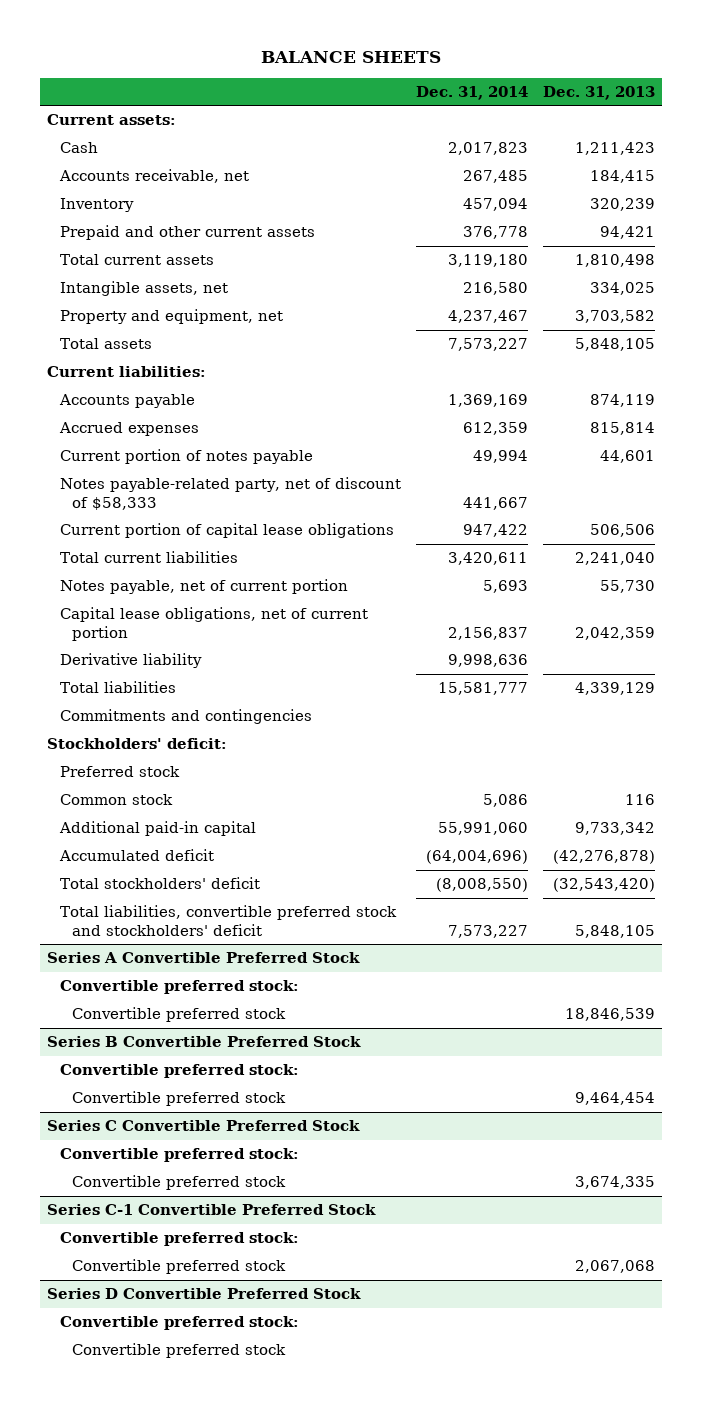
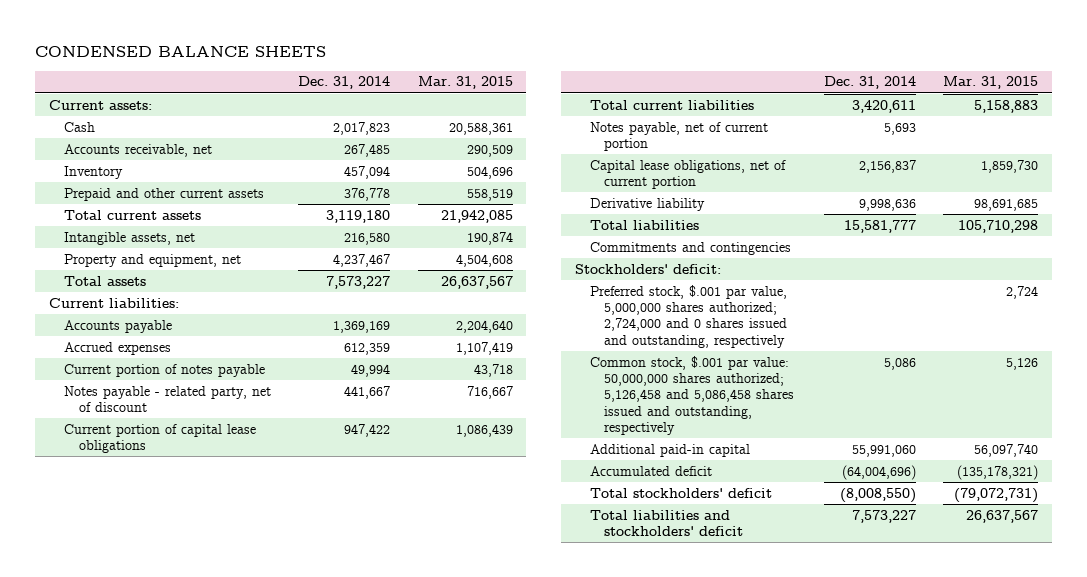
[260,50,441,63] BALANCE SHEETS -> [35,45,327,57] CONDENSED BALANCE SHEETS
[542,85,655,100] Dec. 31, 2013 -> none
none -> [417,76,513,90] Mar. 31, 2015
[59,477,401,510] Notes payable-related party, net of discount of $58,333 -> [63,385,271,413] Notes payable - related party, net of discount
[59,766,180,778] Preferred stock -> [589,284,788,348] Preferred stock, $.001 par value, 5,000,000 shares authorized; 2,724,000 and 0 shares issued and outstanding, respectively
[59,794,173,806] Common stock -> [589,355,795,435] Common stock, $.001 par value: 50,000,000 shares authorized; 5,126,458 and 5,086,458 shares issued and outstanding, respectively
[47,952,361,964] Series A Convertible Preferred Stock -> none
[59,980,299,995] Convertible preferred stock: -> none
[72,1007,287,1023] Convertible preferred stock -> none
[47,1036,362,1048] Series B Convertible Preferred Stock -> none
[59,1064,299,1079] Convertible preferred stock: -> none
[72,1091,287,1107] Convertible preferred stock -> none
[47,1120,361,1132] Series C Convertible Preferred Stock -> none
[59,1148,299,1163] Convertible preferred stock: -> none
[72,1175,287,1191] Convertible preferred stock -> none
[47,1204,377,1216] Series C-1 Convertible Preferred Stock -> none
[59,1232,299,1247] Convertible preferred stock: -> none
[72,1259,287,1275] Convertible preferred stock -> none
[47,1288,362,1300] Series D Convertible Preferred Stock -> none
[59,1316,299,1331] Convertible preferred stock: -> none
[72,1343,287,1359] Convertible preferred stock -> none
[59,905,397,936] Total liabilities, convertible preferred stock and stockholders' deficit -> [589,509,744,537] Total liabilities and stockholders' deficit

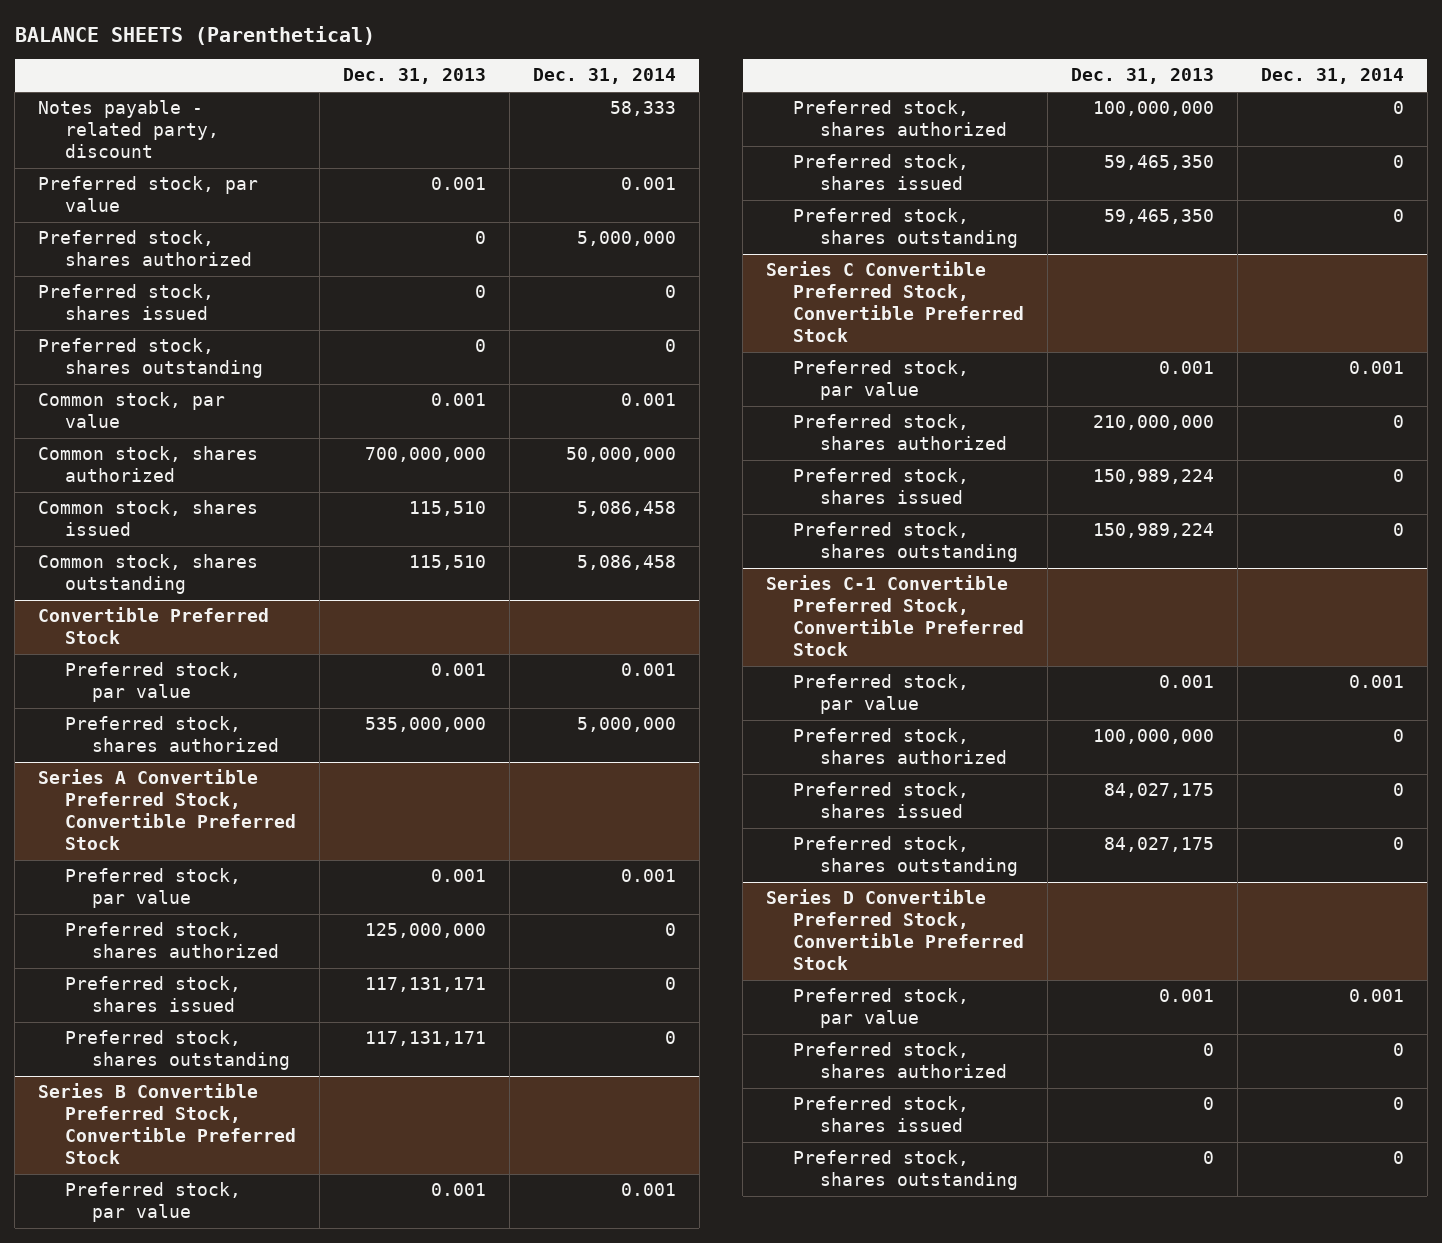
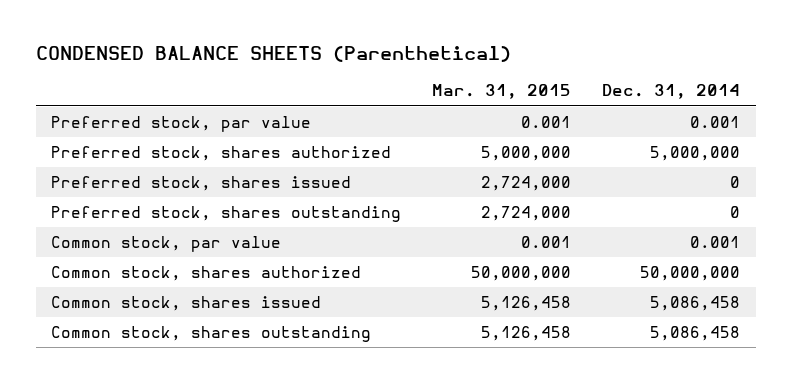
[14,25,375,45] BALANCE SHEETS (Parenthetical) -> [35,45,511,62] CONDENSED BALANCE SHEETS (Parenthetical)
[343,68,487,85] Dec. 31, 2013 -> none
none -> [432,84,572,100] Mar. 31, 2015
[38,100,220,158] Notes payable - related party, discount -> none
[38,607,270,645] Convertible Preferred Stock -> none
[65,662,242,703] Preferred stock, par value -> none
[65,716,279,753] Preferred stock, shares authorized -> none
[38,769,297,850] Series A Convertible Preferred Stock, Convertible Preferred Stock -> none
[65,868,242,909] Preferred stock, par value -> none
[65,922,279,959] Preferred stock, shares authorized -> none
[65,976,242,1013] Preferred stock, shares issued -> none
[65,1030,290,1071] Preferred stock, shares outstanding -> none
[38,1083,297,1164] Series B Convertible Preferred Stock, Convertible Preferred Stock -> none
[65,1182,242,1223] Preferred stock, par value -> none
[792,100,1007,137] Preferred stock, shares authorized -> none
[792,154,969,191] Preferred stock, shares issued -> none
[792,208,1018,249] Preferred stock, shares outstanding -> none
[766,261,1024,342] Series C Convertible Preferred Stock, Convertible Preferred Stock -> none
[792,360,969,401] Preferred stock, par value -> none
[792,414,1007,451] Preferred stock, shares authorized -> none
[792,468,969,505] Preferred stock, shares issued -> none
[792,522,1018,563] Preferred stock, shares outstanding -> none
[766,575,1024,656] Series C-1 Convertible Preferred Stock, Convertible Preferred Stock -> none
[792,674,969,715] Preferred stock, par value -> none
[792,728,1007,765] Preferred stock, shares authorized -> none
[792,782,969,819] Preferred stock, shares issued -> none
[792,836,1018,877] Preferred stock, shares outstanding -> none
[766,889,1024,970] Series D Convertible Preferred Stock, Convertible Preferred Stock -> none
[792,988,969,1029] Preferred stock, par value -> none
[792,1042,1007,1079] Preferred stock, shares authorized -> none
[792,1096,969,1133] Preferred stock, shares issued -> none
[792,1150,1018,1191] Preferred stock, shares outstanding -> none

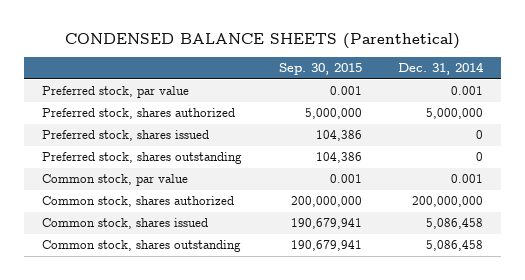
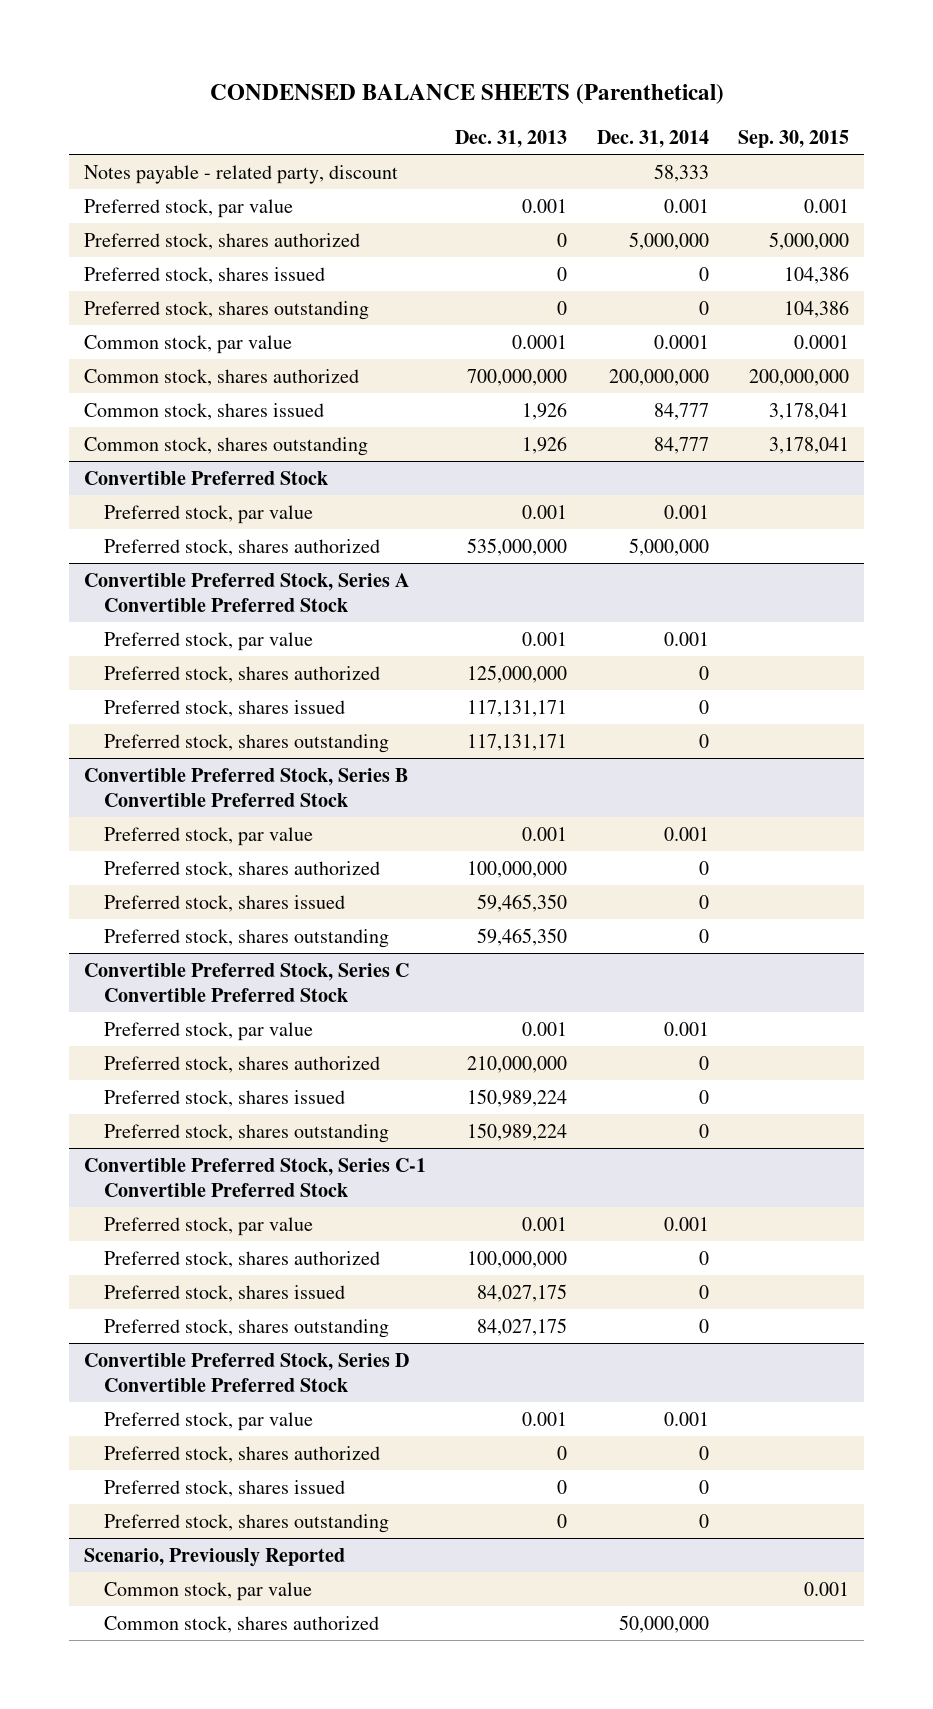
none -> [455,129,568,148] Dec. 31, 2013
none -> [83,164,398,184] Notes payable - related party, discount
[329,174,362,184] 0.001 -> [794,334,850,349] 0.0001
[450,174,483,184] 0.001 -> [653,334,709,349] 0.0001
[290,218,362,230] 190,679,941 -> [769,402,850,420] 3,178,041
[425,218,483,230] 5,086,458 -> [653,402,709,420] 84,777
[290,240,362,252] 190,679,941 -> [769,436,850,454] 3,178,041
[425,240,483,252] 5,086,458 -> [653,436,709,454] 84,777
none -> [83,470,328,485] Convertible Preferred Stock
none -> [104,504,314,524] Preferred stock, par value
none -> [104,538,381,556] Preferred stock, shares authorized
none -> [83,572,409,612] Convertible Preferred Stock, Series A Convertible Preferred Stock
none -> [104,631,314,651] Preferred stock, par value
none -> [104,665,381,683] Preferred stock, shares authorized
none -> [104,699,346,717] Preferred stock, shares issued
none -> [104,733,390,753] Preferred stock, shares outstanding
none -> [83,767,408,807] Convertible Preferred Stock, Series B Convertible Preferred Stock
none -> [104,826,314,846] Preferred stock, par value
none -> [104,860,381,878] Preferred stock, shares authorized
none -> [104,894,346,912] Preferred stock, shares issued
none -> [104,928,390,948] Preferred stock, shares outstanding
none -> [83,962,409,1002] Convertible Preferred Stock, Series C Convertible Preferred Stock
none -> [104,1021,314,1041] Preferred stock, par value
none -> [104,1055,381,1073] Preferred stock, shares authorized
none -> [104,1089,346,1107] Preferred stock, shares issued
none -> [104,1123,390,1143] Preferred stock, shares outstanding
none -> [83,1157,426,1197] Convertible Preferred Stock, Series C-1 Convertible Preferred Stock
none -> [104,1216,314,1236] Preferred stock, par value
none -> [104,1250,381,1268] Preferred stock, shares authorized
none -> [104,1284,346,1302] Preferred stock, shares issued
none -> [104,1318,390,1338] Preferred stock, shares outstanding
none -> [83,1352,409,1392] Convertible Preferred Stock, Series D Convertible Preferred Stock
none -> [104,1411,314,1431] Preferred stock, par value
none -> [104,1445,381,1463] Preferred stock, shares authorized
none -> [104,1479,346,1497] Preferred stock, shares issued
none -> [104,1513,390,1533] Preferred stock, shares outstanding
none -> [83,1547,345,1567] Scenario, Previously Reported
none -> [104,1581,313,1601] Common stock, par value
none -> [104,1615,380,1633] Common stock, shares authorized

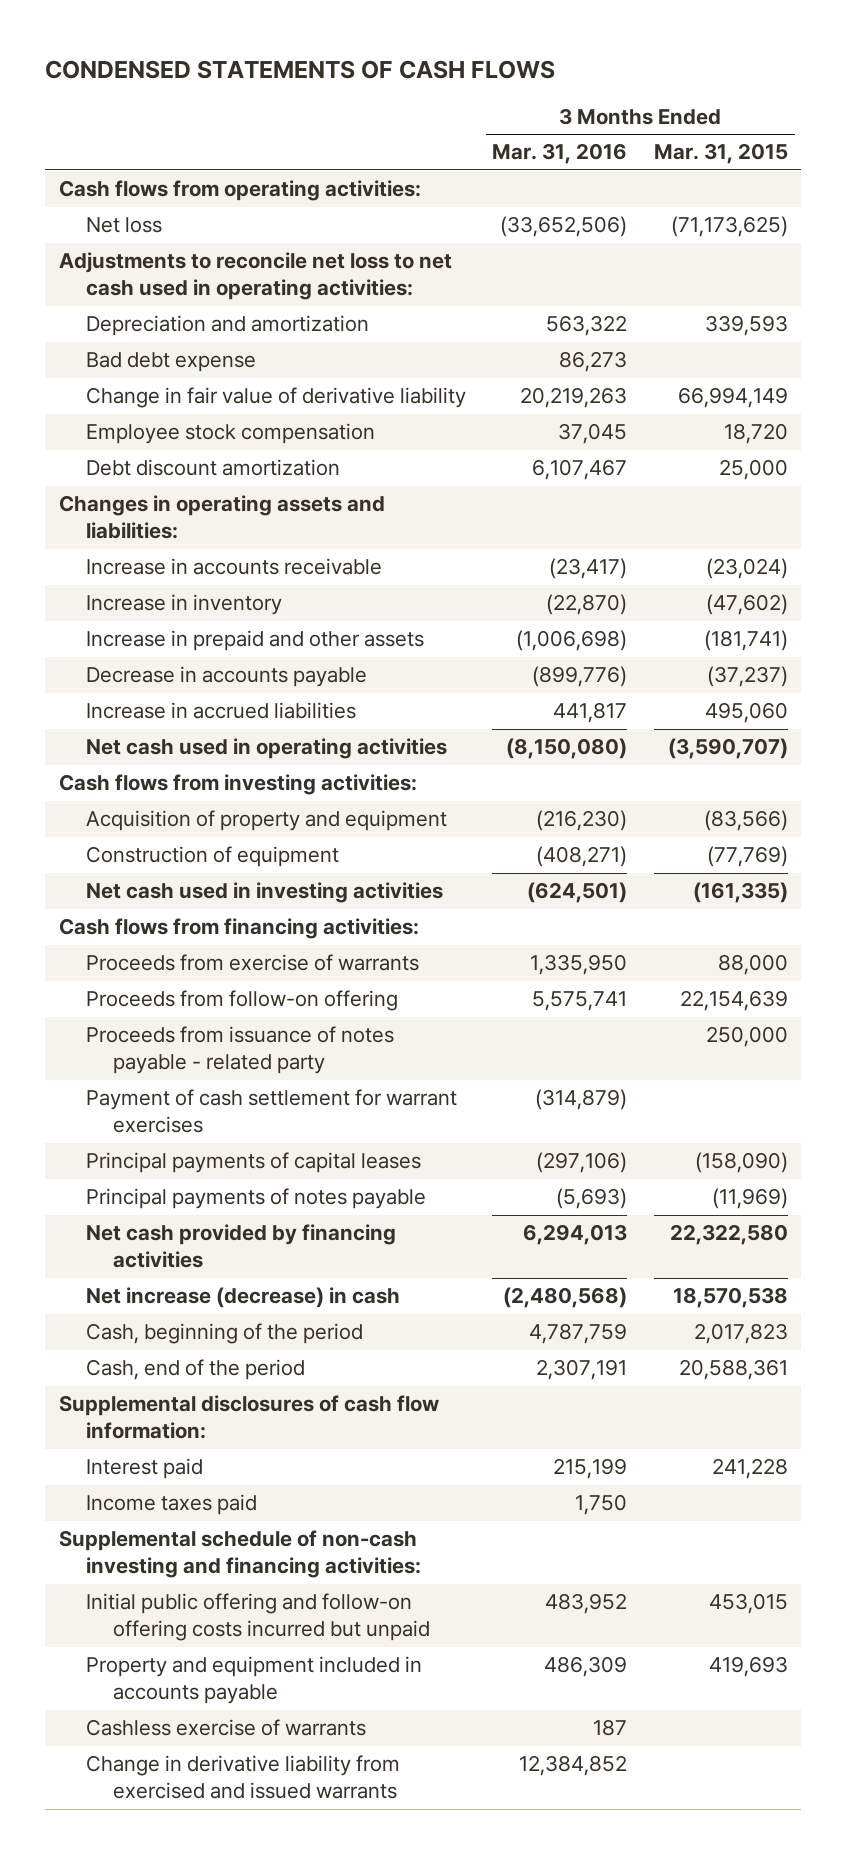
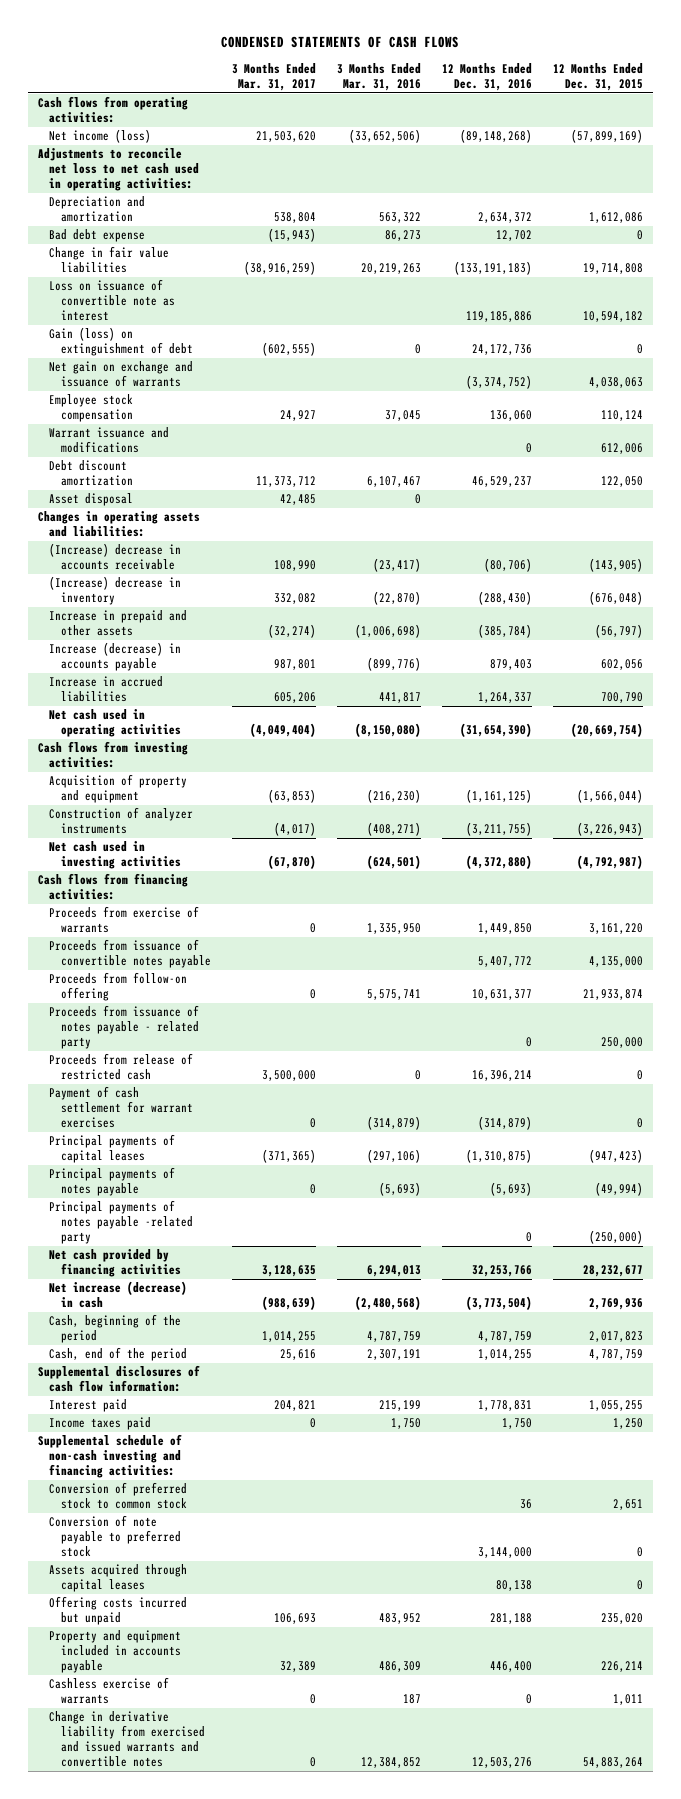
[653,143,788,165] Mar. 31, 2015 -> none
none -> [231,63,316,92] 3 Months Ended Mar. 31, 2017
none -> [441,63,532,92] 12 Months Ended Dec. 31, 2016
none -> [552,63,643,92] 12 Months Ended Dec. 31, 2015
[85,217,162,234] Net loss -> [49,129,152,144] Net income (loss)
[85,387,466,409] Change in fair value of derivative liability -> [49,246,170,274] Change in fair value liabilities
none -> [49,279,175,322] Loss on issuance of convertible note as interest
none -> [49,327,193,357] Gain (loss) on extinguishment of debt
none -> [49,361,194,388] Net gain on exchange and issuance of warrants
none -> [49,427,170,454] Warrant issuance and modifications
none -> [49,493,134,507] Asset disposal
[85,558,382,576] Increase in accounts receivable -> [49,543,182,571] (Increase) decrease in accounts receivable
[85,594,282,616] Increase in inventory -> [49,576,182,606] (Increase) decrease in inventory
[85,666,367,688] Decrease in accounts payable -> [49,642,182,672] Increase (decrease) in accounts payable
[85,846,339,868] Construction of equipment -> [49,807,194,835] Construction of analyzer instruments
none -> [49,939,211,969] Proceeds from issuance of convertible notes payable
none -> [49,1053,194,1081] Proceeds from release of restricted cash
none -> [49,1200,193,1245] Principal payments of notes payable -related party
none -> [49,1482,188,1510] Conversion of preferred stock to common stock
none -> [49,1515,181,1558] Conversion of note payable to preferred stock
none -> [49,1564,188,1593] Assets acquired through capital leases
[85,1593,430,1642] Initial public offering and follow-on offering costs incurred but unpaid -> [49,1596,188,1626] Offering costs incurred but unpaid
[85,1755,400,1800] Change in derivative liability from exercised and issued warrants -> [49,1711,205,1768] Change in derivative liability from exercised and issued warrants and convertible notes

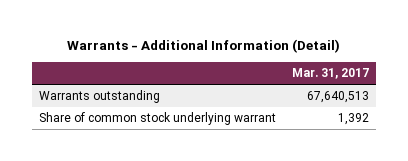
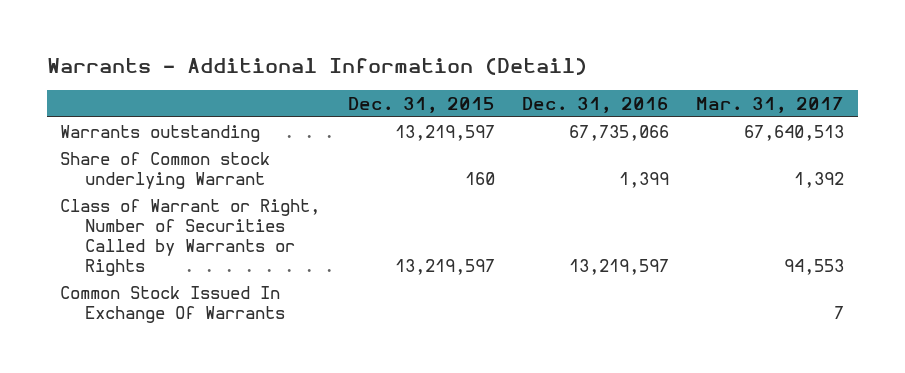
none -> [347,96,495,113] Dec. 31, 2015
none -> [521,96,669,113] Dec. 31, 2016
[39,112,277,126] Share of common stock underlying warrant -> [60,151,271,189] Share of Common stock underlying Warrant
none -> [60,198,321,276] Class of Warrant or Right, Number of Securities Called by Warrants or Rights
none -> [60,285,286,323] Common Stock Issued In Exchange Of Warrants

